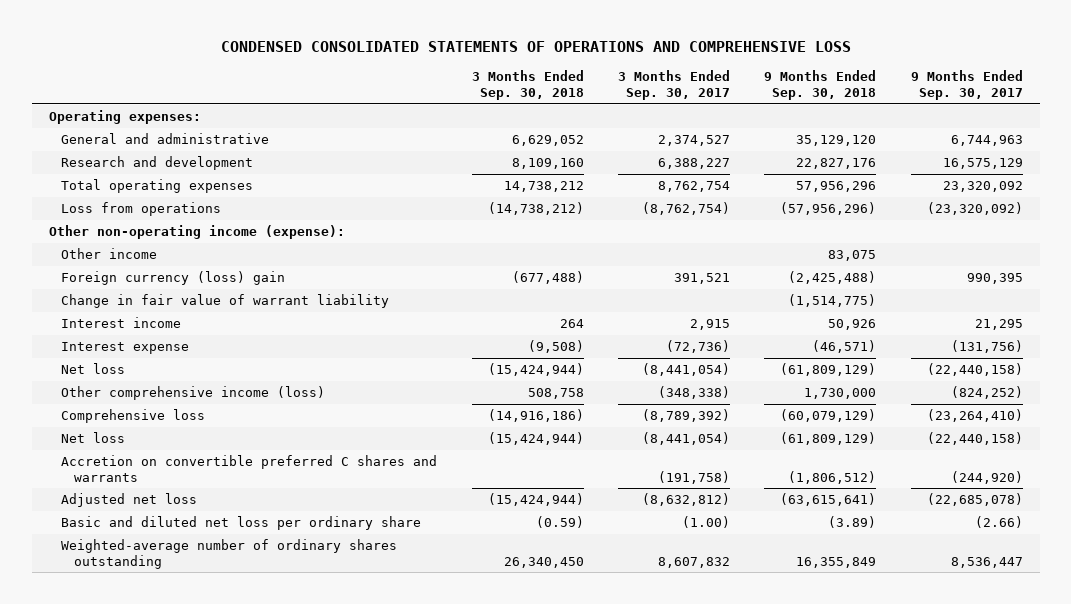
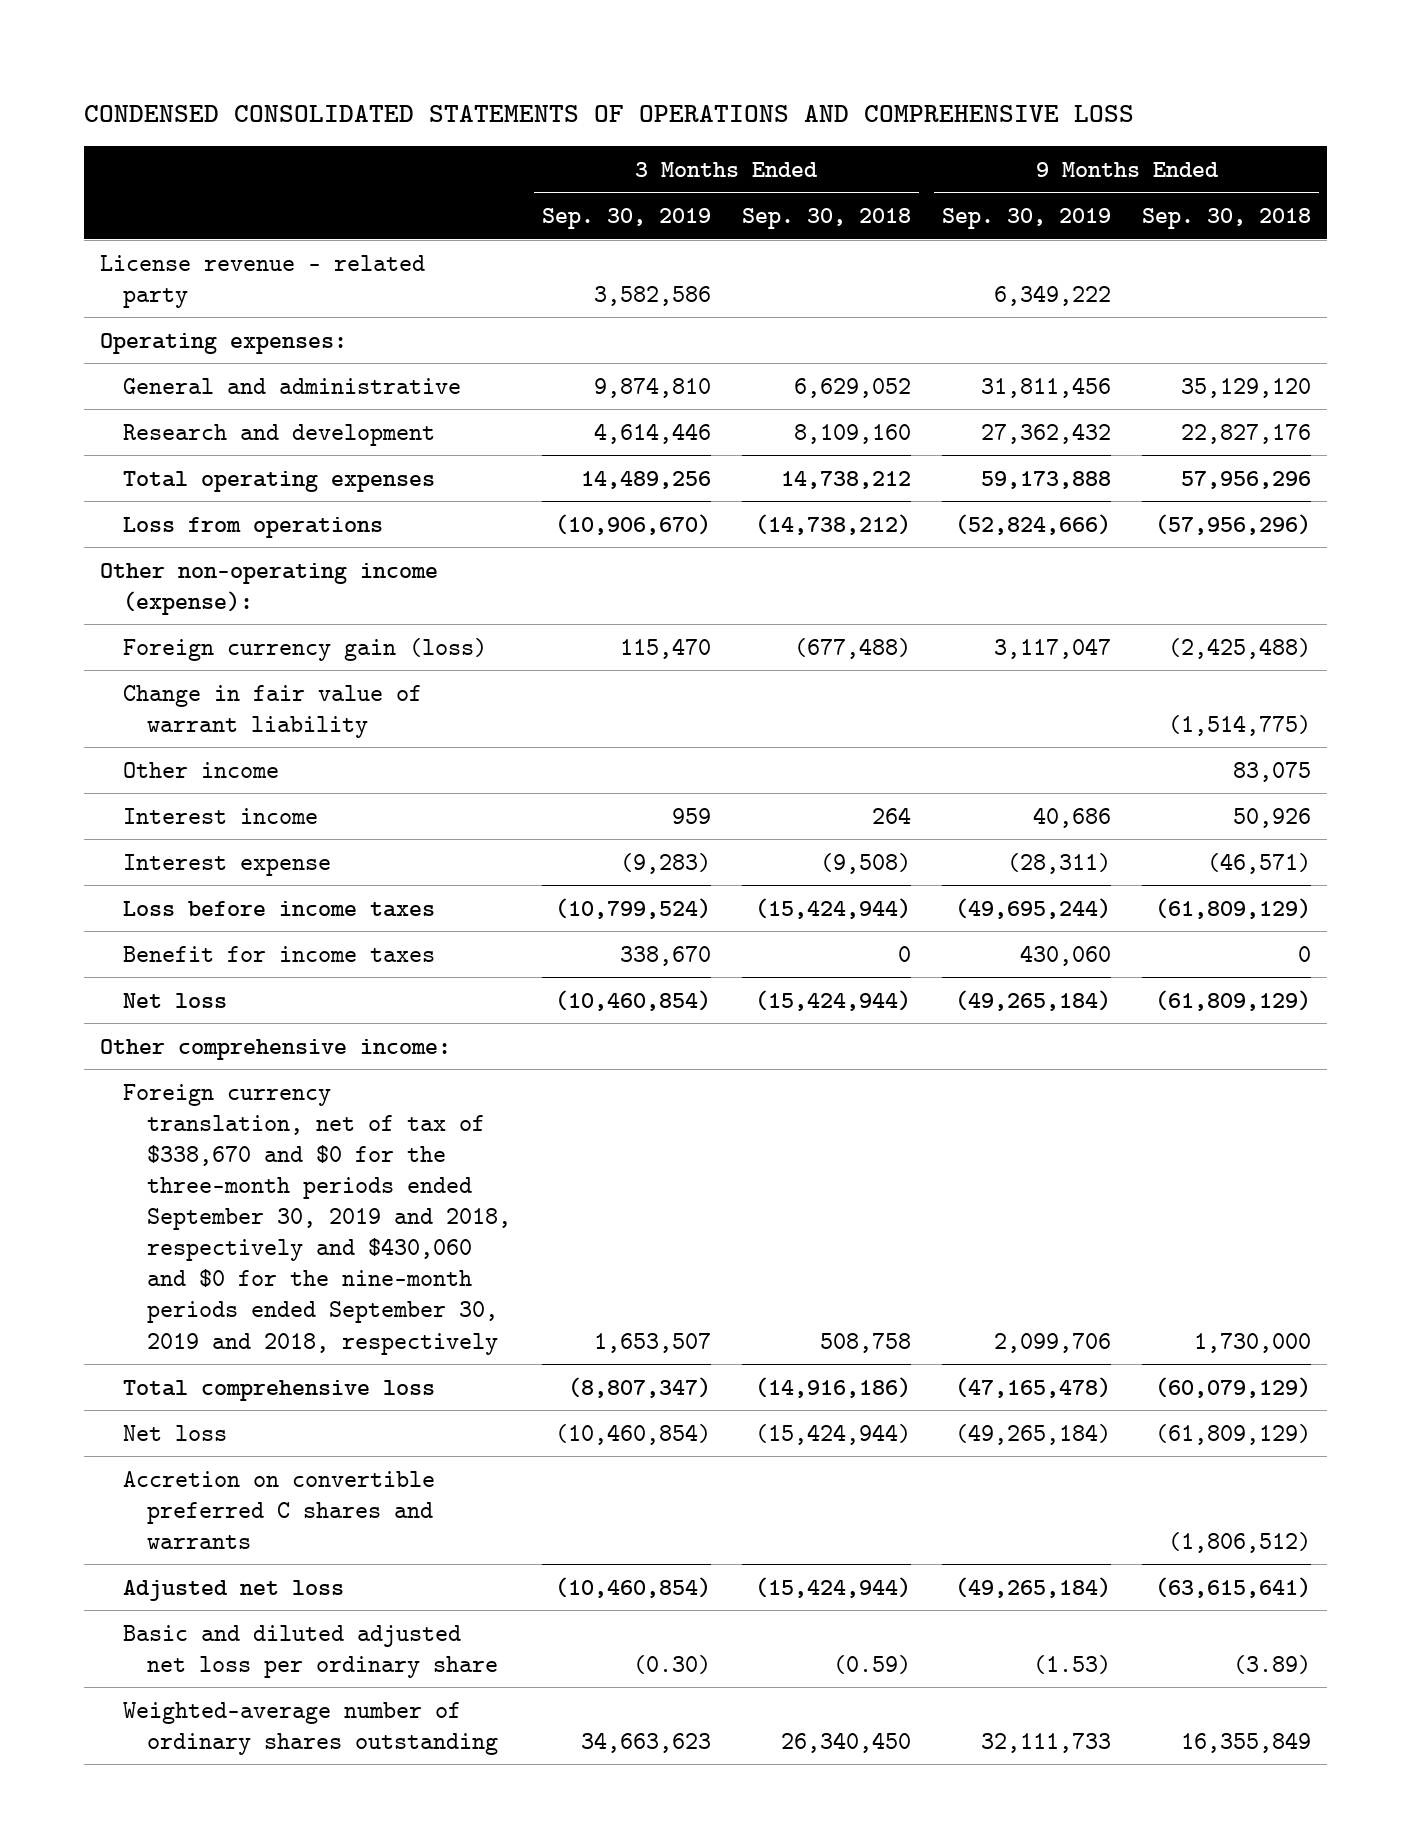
[618,70,731,101] 3 Months Ended Sep. 30, 2017 -> none
[910,70,1023,101] 9 Months Ended Sep. 30, 2017 -> none
none -> [541,208,711,230] Sep. 30, 2019
none -> [942,208,1112,230] Sep. 30, 2019
none -> [99,254,425,308] License revenue - related party
[61,271,286,286] Foreign currency (loss) gain -> [123,637,488,661] Foreign currency gain (loss)
[61,248,158,260] Other income -> [123,761,280,778] Other income
none -> [123,900,436,917] Loss before income taxes
none -> [123,945,436,962] Benefit for income taxes
none -> [99,1038,451,1060] Other comprehensive income:
[61,386,326,401] Other comprehensive income (loss) -> [123,1083,511,1355] Foreign currency translation, net of tax of $338,670 and $0 for the three-month periods ended September 30, 2019 and 2018, respectively and $430,060 and $0 for the nine-month periods ended September 30, 2019 and 2018, respectively
[61,409,206,424] Comprehensive loss -> [123,1379,436,1401] Total comprehensive loss
[61,516,422,531] Basic and diluted net loss per ordinary share -> [123,1624,498,1678] Basic and diluted adjusted net loss per ordinary share

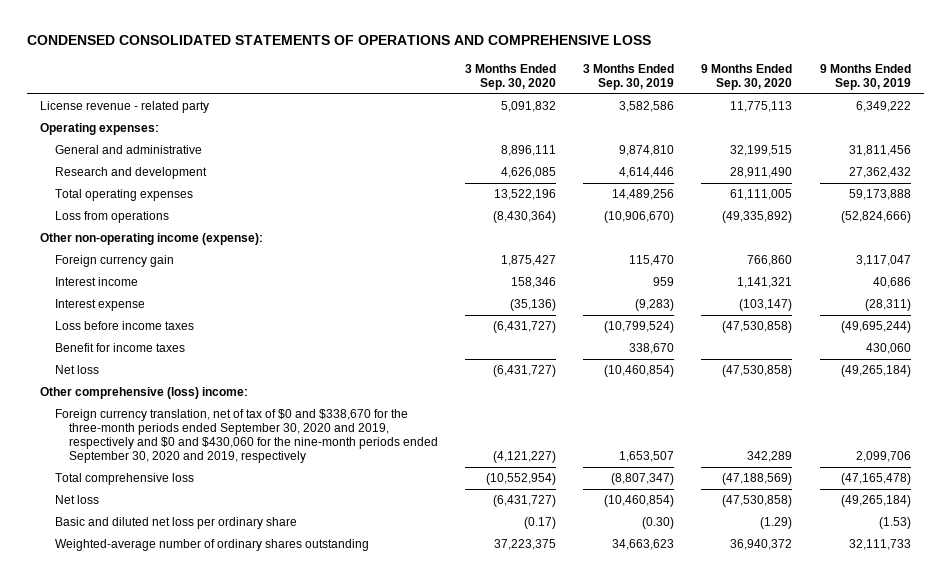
[742,208,912,230] Sep. 30, 2018 -> none
[1142,208,1312,230] Sep. 30, 2018 -> none
none -> [465,63,557,90] 3 Months Ended Sep. 30, 2020
none -> [701,63,793,90] 9 Months Ended Sep. 30, 2020
[123,684,423,738] Change in fair value of warrant liability -> none
[123,761,280,778] Other income -> none
[123,637,488,661] Foreign currency gain (loss) -> [54,255,174,268] Foreign currency gain
[99,1038,451,1060] Other comprehensive income: -> [40,387,249,400] Other comprehensive (loss) income:
[123,1083,511,1355] Foreign currency translation, net of tax of $338,670 and $0 for the three-month periods ended September 30, 2019 and 2018, respectively and $430,060 and $0 for the nine-month periods ended September 30, 2019 and 2018, respectively -> [54,409,439,464] Foreign currency translation, net of tax of $0 and $338,670 for the three-month periods ended September 30, 2020 and 2019, respectively and $0 and $430,060 for the nine-month periods ended September 30, 2020 and 2019, respectively
[123,1470,436,1549] Accretion on convertible preferred C shares and warrants -> none
[123,1579,345,1601] Adjusted net loss -> none
[123,1624,498,1678] Basic and diluted adjusted net loss per ordinary share -> [54,517,297,530] Basic and diluted net loss per ordinary share

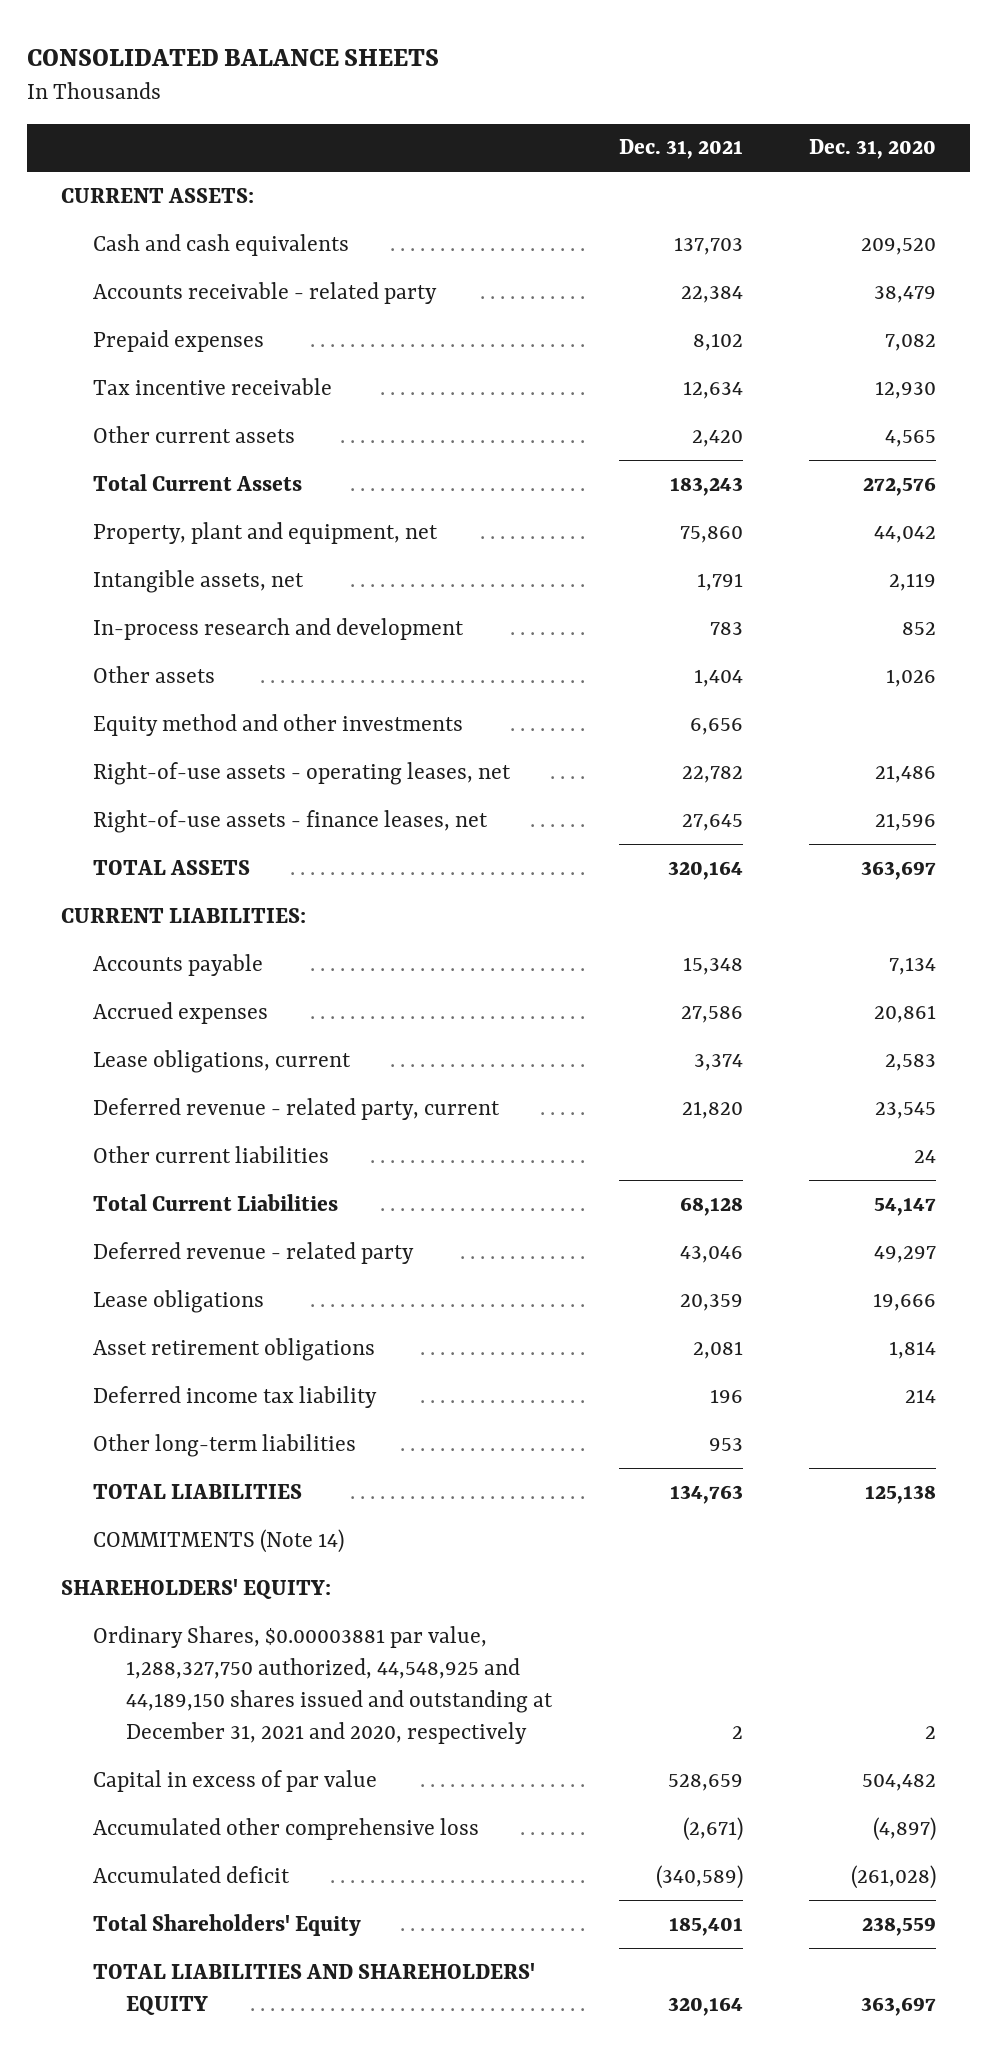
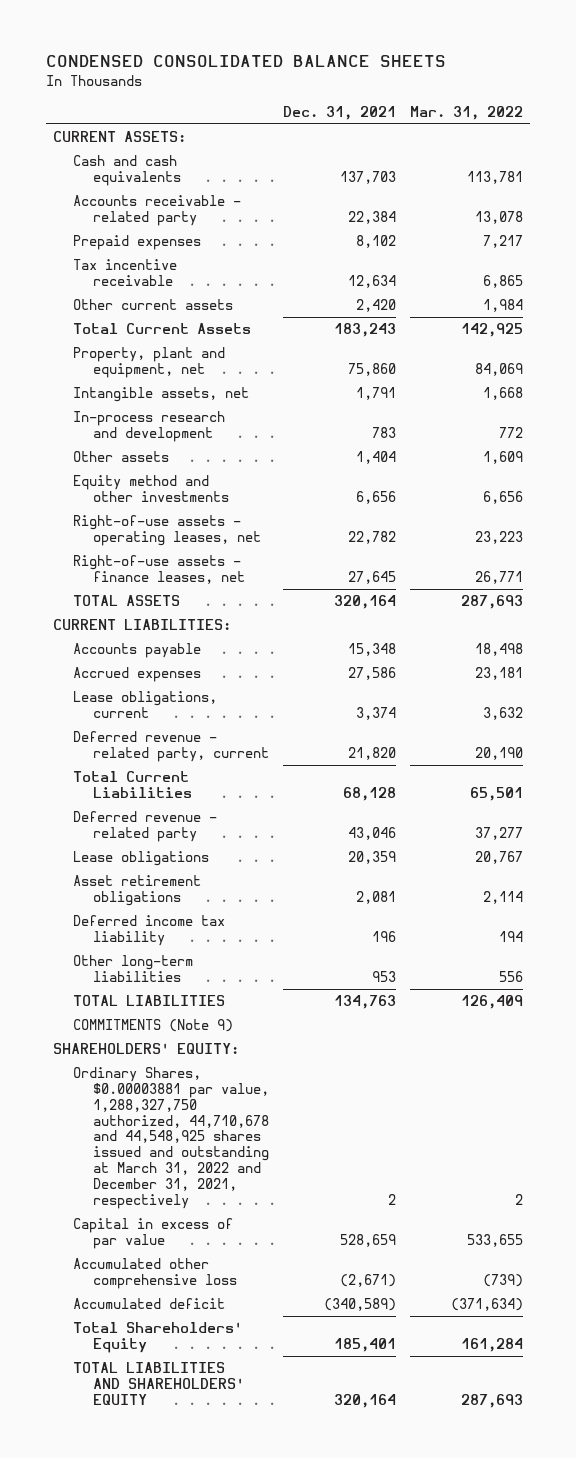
[27,48,440,66] CONSOLIDATED BALANCE SHEETS -> [46,55,447,68] CONDENSED CONSOLIDATED BALANCE SHEETS
[809,139,937,160] Dec. 31, 2020 -> none
none -> [410,105,524,120] Mar. 31, 2022
[93,1145,330,1163] Other current liabilities -> none
[93,1528,345,1553] COMMITMENTS (Note 14) -> [73,1019,234,1033] COMMITMENTS (Note 9)
[93,1625,553,1744] Ordinary Shares, $0.00003881 par value, 1,288,327,750 authorized, 44,548,925 and 44,189,150 shares issued and outstanding at December 31, 2021 and 2020, respectively -> [73,1067,270,1209] Ordinary Shares, $0.00003881 par value, 1,288,327,750 authorized, 44,710,678 and 44,548,925 shares issued and outstanding at March 31, 2022 and December 31, 2021, respectively

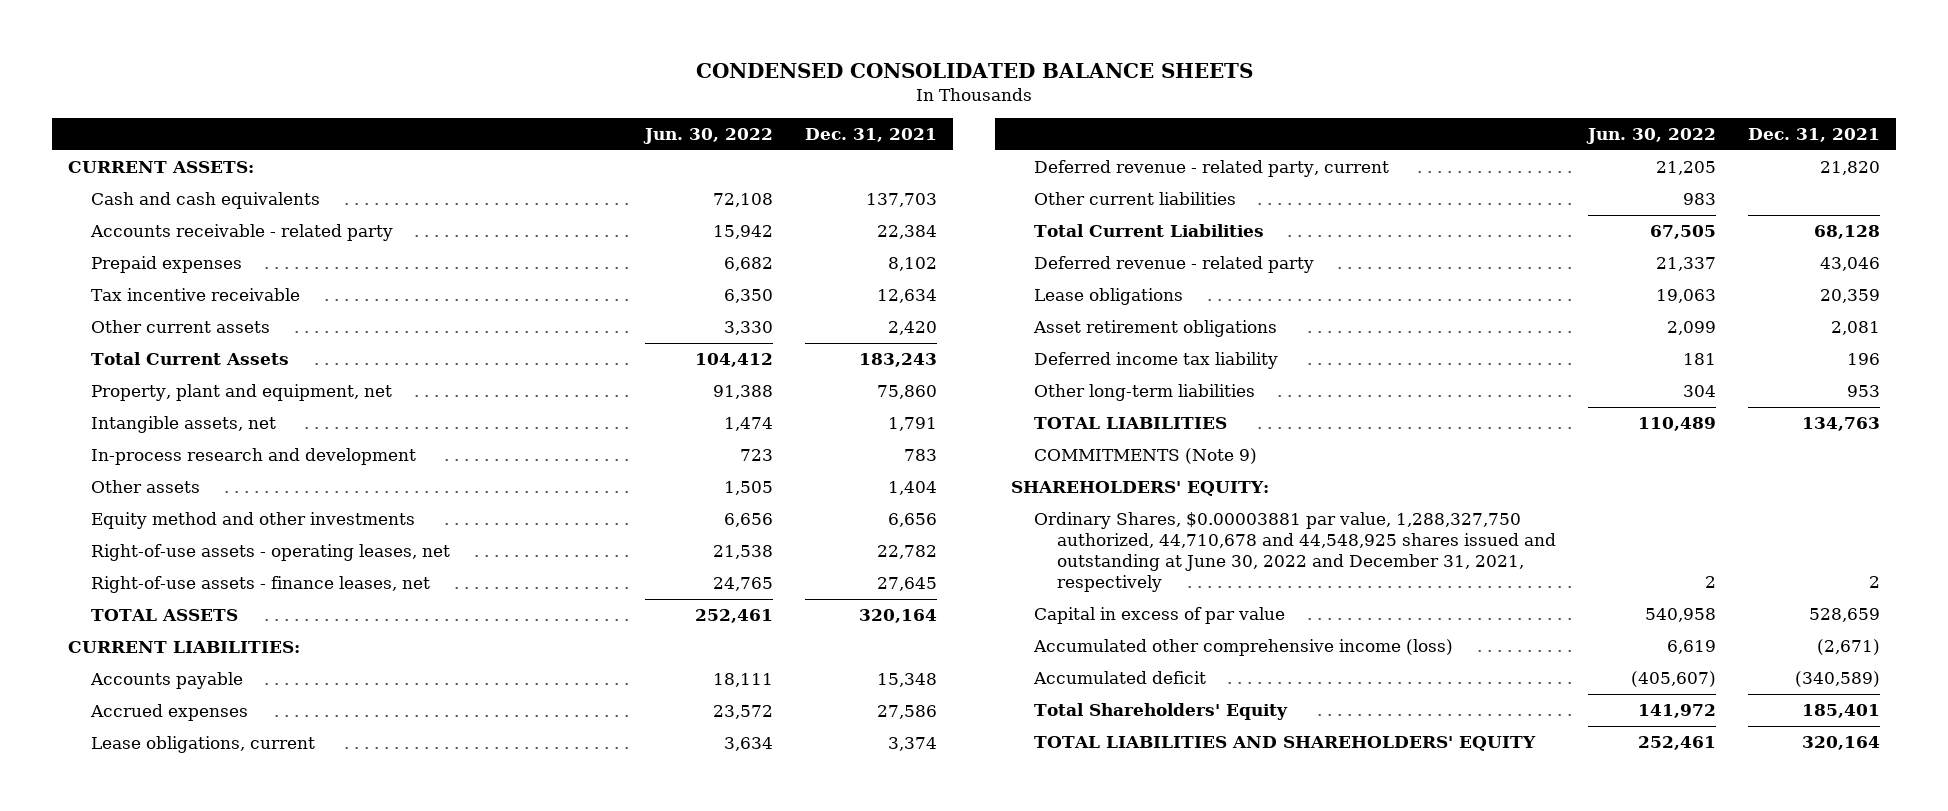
[410,105,524,120] Mar. 31, 2022 -> none
none -> [643,128,774,145] Jun. 30, 2022
none -> [1034,192,1237,206] Other current liabilities
[73,1067,270,1209] Ordinary Shares, $0.00003881 par value, 1,288,327,750 authorized, 44,710,678 and 44,548,925 shares issued and outstanding at March 31, 2022 and December 31, 2021, respectively -> [1034,512,1557,593] Ordinary Shares, $0.00003881 par value, 1,288,327,750 authorized, 44,710,678 and 44,548,925 shares issued and outstanding at June 30, 2022 and December 31, 2021, respectively
[73,1258,238,1290] Accumulated other comprehensive loss -> [1033,639,1454,657] Accumulated other comprehensive income (loss)

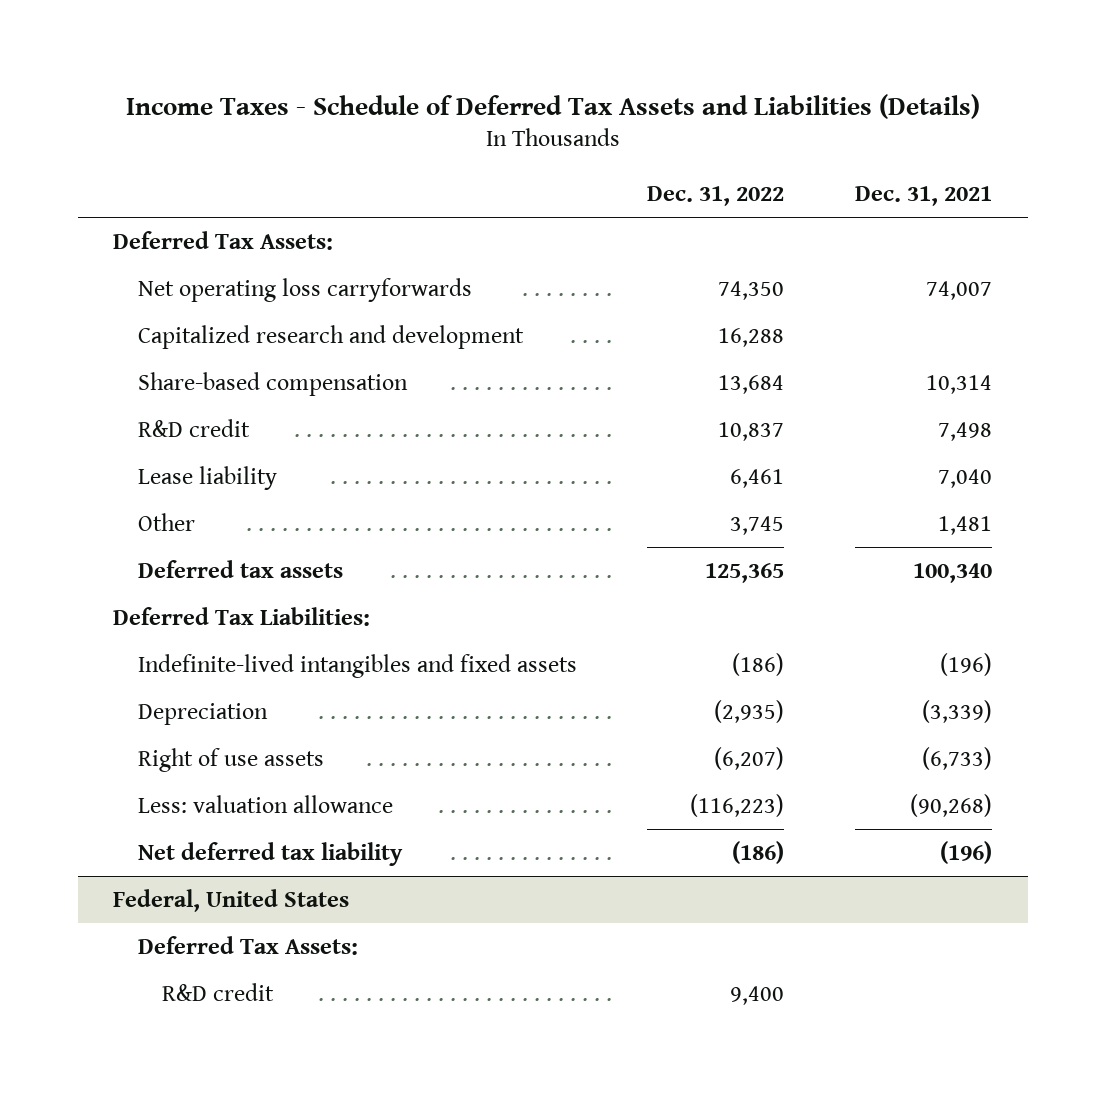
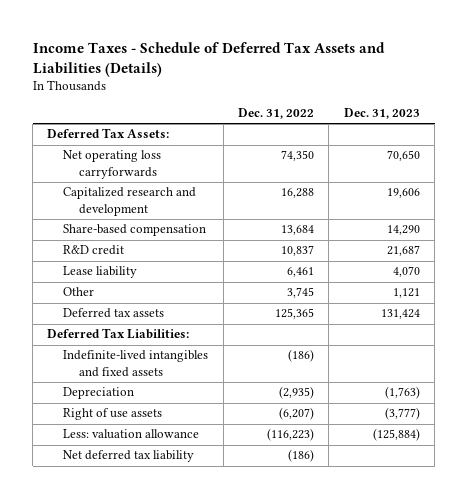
[855,185,993,206] Dec. 31, 2021 -> none
none -> [343,108,420,120] Dec. 31, 2023
[113,888,350,912] Federal, United States -> none
[137,935,358,955] Deferred Tax Assets: -> none
[162,982,275,1001] R&D credit -> none

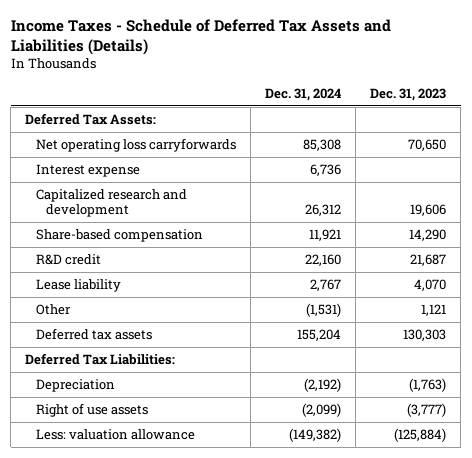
[238,108,315,120] Dec. 31, 2022 -> none
none -> [265,87,342,101] Dec. 31, 2024
none -> [35,163,140,177] Interest expense
[380,309,420,320] 131,424 -> [403,328,447,341] 130,303
[63,350,209,378] Indefinite-lived intangibles and fixed assets -> none
[63,450,195,463] Net deferred tax liability -> none

